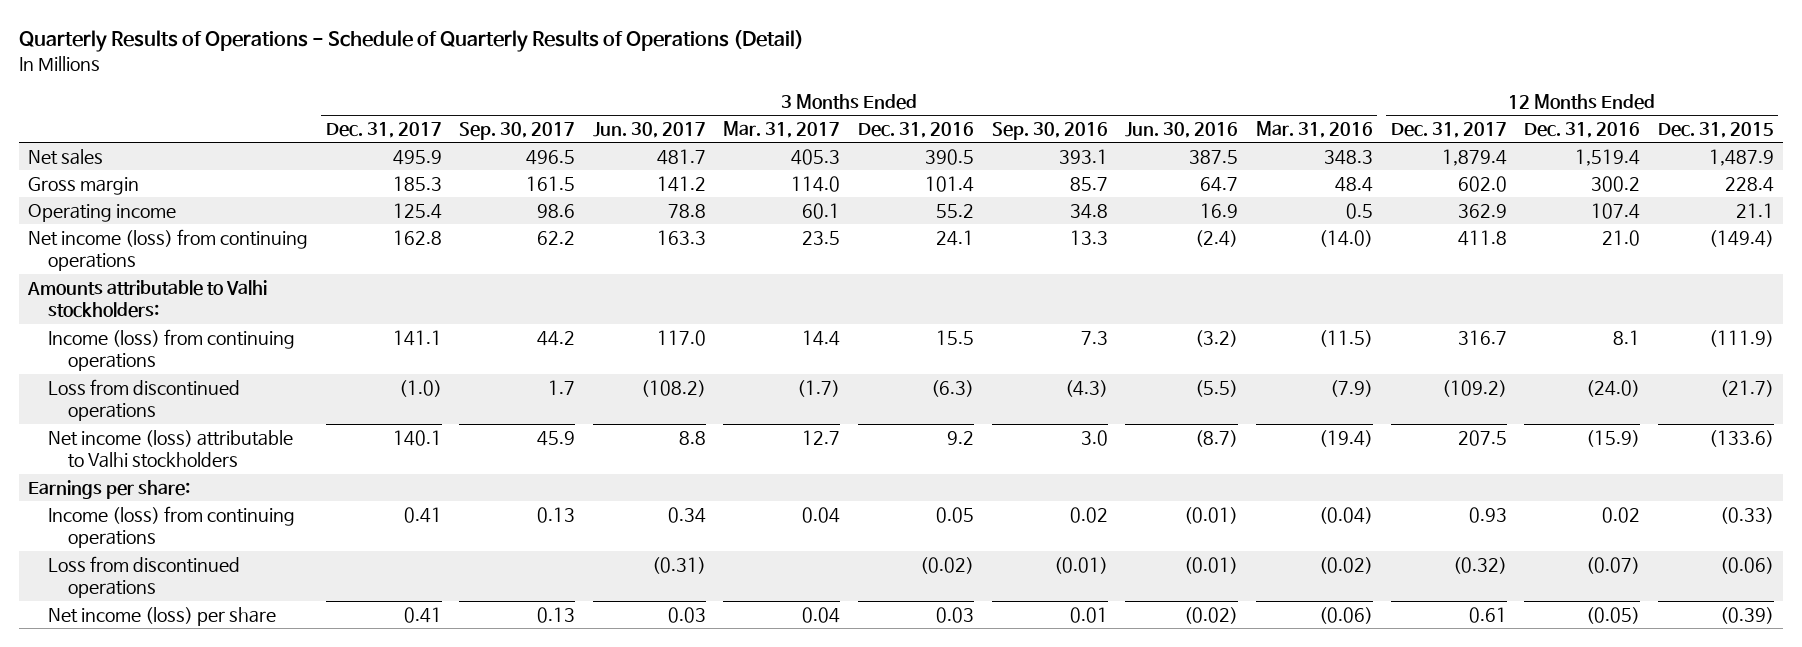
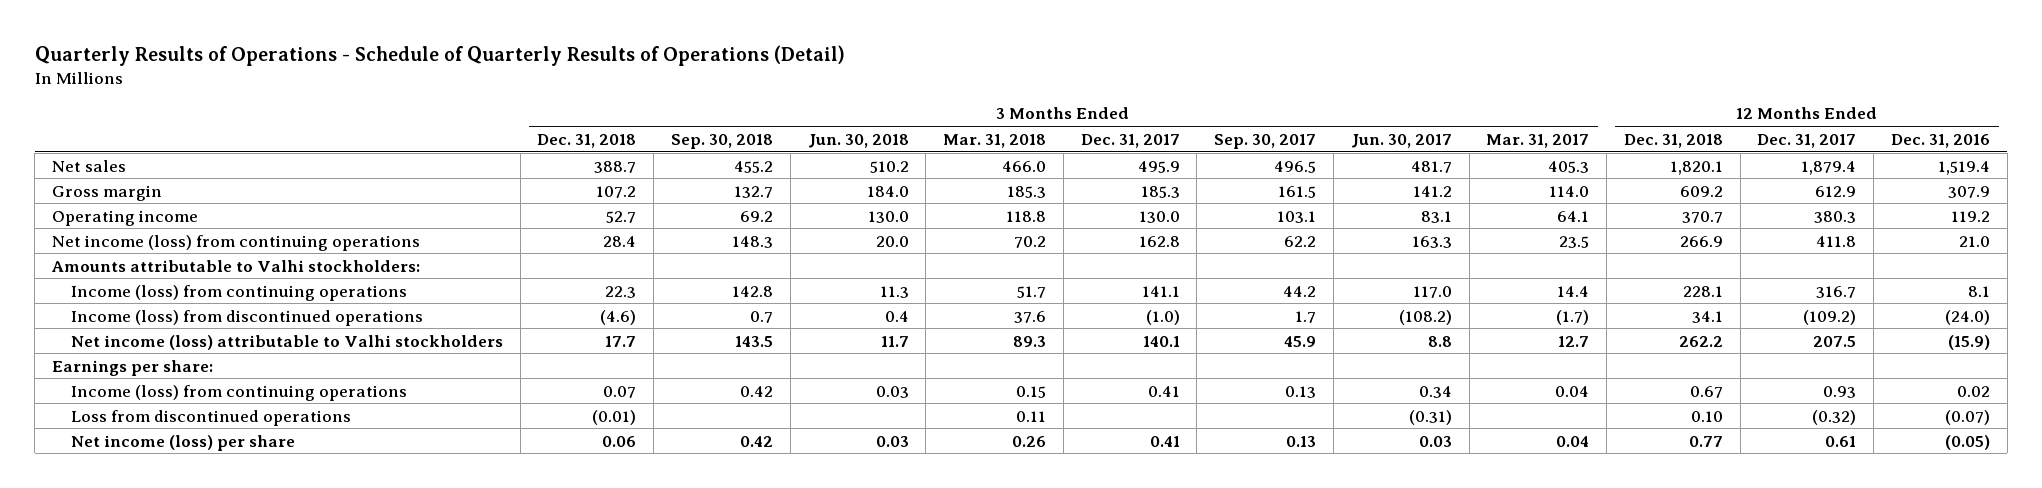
[858,122,975,139] Dec. 31, 2016 -> none
[991,122,1108,141] Sep. 30, 2016 -> none
[1125,122,1239,139] Jun. 30, 2016 -> none
[1256,121,1374,139] Mar. 31, 2016 -> none
[1657,122,1774,139] Dec. 31, 2015 -> none
none -> [537,133,637,148] Dec. 31, 2018
none -> [670,133,773,149] Sep. 30, 2018
none -> [807,133,909,148] Jun. 30, 2018
none -> [943,133,1047,148] Mar. 31, 2018
none -> [1623,133,1723,148] Dec. 31, 2018
[1457,176,1507,193] 602.0 -> [1815,185,1857,197] 612.9
[1591,176,1641,193] 300.2 -> [1947,185,1990,198] 307.9
[392,203,442,220] 125.4 -> [1138,210,1180,223] 130.0
[537,204,576,219] 98.6 -> [1277,210,1317,223] 103.1
[667,204,706,219] 78.8 -> [1420,210,1452,223] 83.1
[802,203,841,220] 60.1 -> [1557,210,1590,222] 64.1
[1457,204,1507,219] 362.9 -> [1814,210,1857,223] 380.3
[1591,203,1641,220] 107.4 -> [1950,210,1990,222] 119.2
[47,379,240,422] Loss from discontinued operations -> [70,309,423,326] Income (loss) from discontinued operations

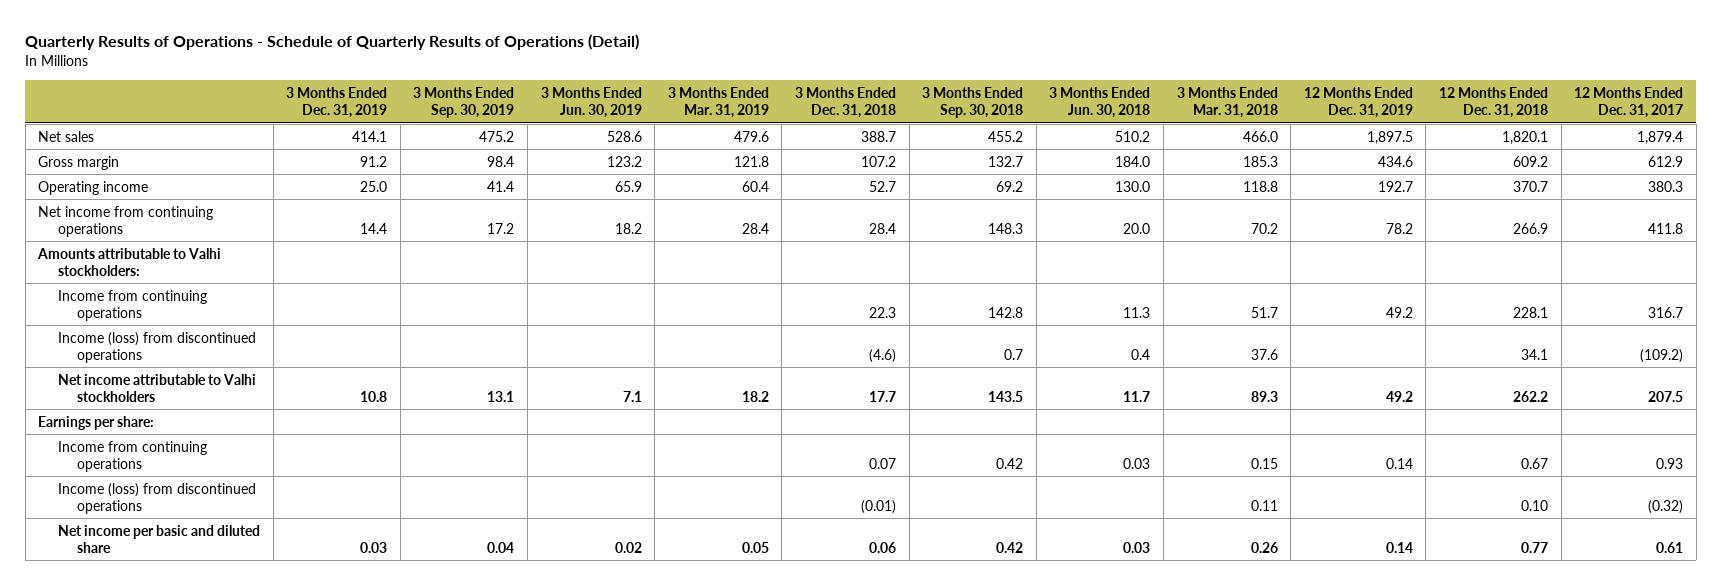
[1080,133,1180,148] Dec. 31, 2017 -> none
[1214,133,1317,149] Sep. 30, 2017 -> none
[1350,133,1452,148] Jun. 30, 2017 -> none
[1486,133,1590,148] Mar. 31, 2017 -> none
[1890,133,1990,148] Dec. 31, 2016 -> none
none -> [286,87,388,119] 3 Months Ended Dec. 31, 2019
none -> [413,87,515,119] 3 Months Ended Sep. 30, 2019
none -> [540,87,642,119] 3 Months Ended Jun. 30, 2019
none -> [667,87,769,119] 3 Months Ended Mar. 31, 2019
none -> [1303,87,1413,119] 12 Months Ended Dec. 31, 2019
[51,234,420,251] Net income (loss) from continuing operations -> [38,205,214,237] Net income from continuing operations
[70,284,407,301] Income (loss) from continuing operations -> [57,289,207,321] Income from continuing operations
[70,334,503,350] Net income (loss) attributable to Valhi stockholders -> [57,373,256,402] Net income attributable to Valhi stockholders
[70,384,407,401] Income (loss) from continuing operations -> [57,440,207,472] Income from continuing operations
[70,409,351,426] Loss from discontinued operations -> [57,482,256,514] Income (loss) from discontinued operations
[70,434,295,451] Net income (loss) per share -> [57,524,260,553] Net income per basic and diluted share

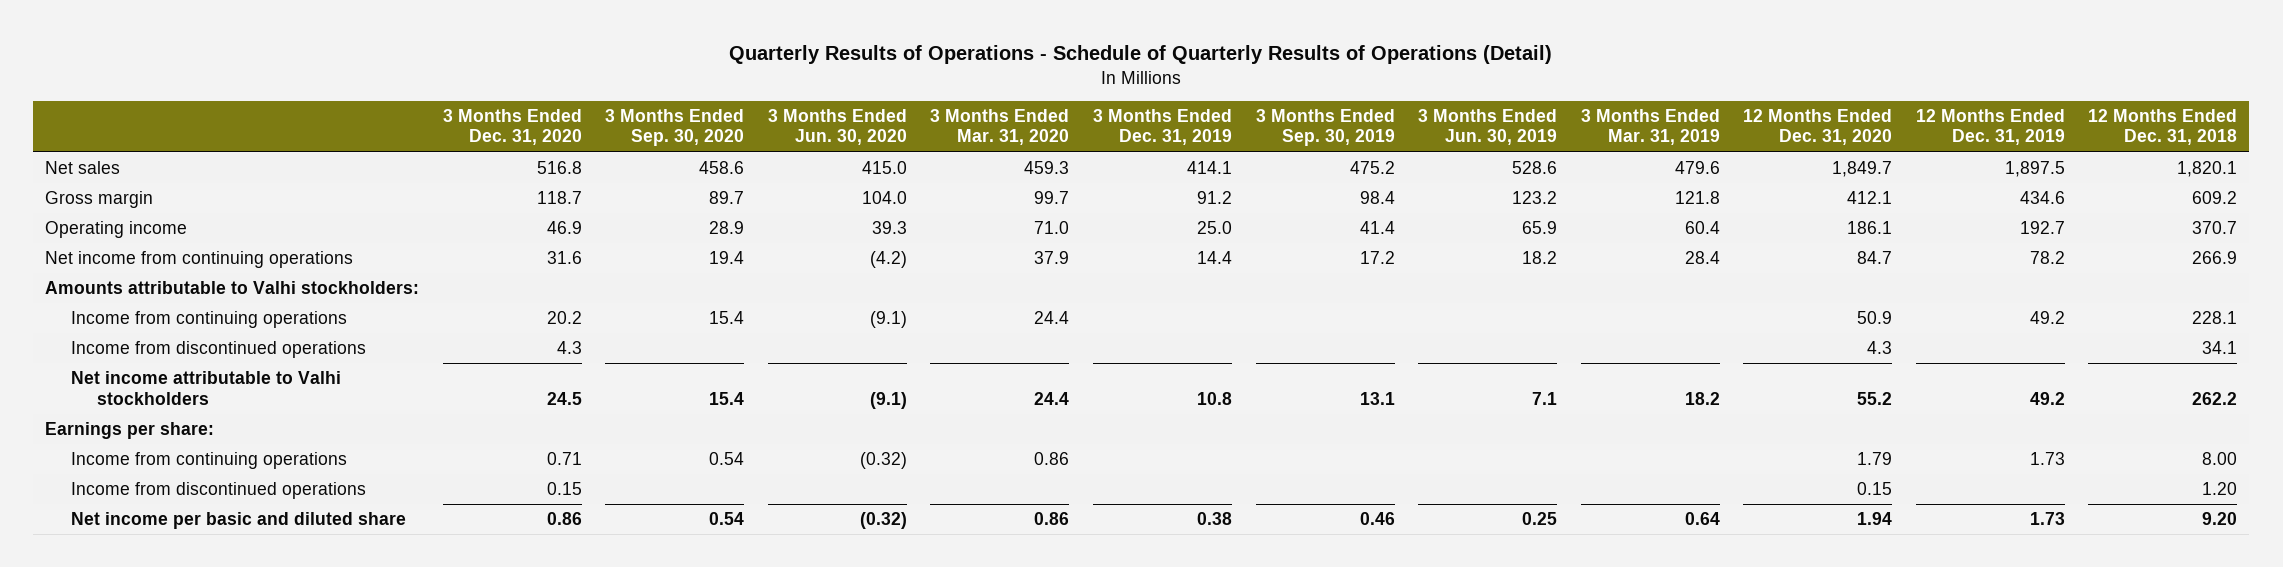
[795,87,897,119] 3 Months Ended Dec. 31, 2018 -> none
[922,87,1024,119] 3 Months Ended Sep. 30, 2018 -> none
[1049,87,1151,119] 3 Months Ended Jun. 30, 2018 -> none
[1176,87,1278,119] 3 Months Ended Mar. 31, 2018 -> none
[1574,87,1684,119] 12 Months Ended Dec. 31, 2017 -> none
none -> [442,109,582,146] 3 Months Ended Dec. 31, 2020
none -> [605,109,745,147] 3 Months Ended Sep. 30, 2020
none -> [767,109,907,146] 3 Months Ended Jun. 30, 2020
none -> [930,109,1070,146] 3 Months Ended Mar. 31, 2020
none -> [1743,109,1893,146] 12 Months Ended Dec. 31, 2020
[57,331,256,363] Income (loss) from discontinued operations -> [71,341,367,359] Income from discontinued operations
[1385,457,1413,469] 0.14 -> [2029,452,2065,466] 1.73
[1521,457,1549,469] 0.67 -> [2202,452,2238,466] 8.00
[57,482,256,514] Income (loss) from discontinued operations -> [71,482,367,500] Income from discontinued operations
[1521,499,1549,511] 0.10 -> [2202,482,2238,496] 1.20
[360,541,388,553] 0.03 -> [1197,512,1233,526] 0.38
[487,541,515,553] 0.04 -> [1359,512,1395,526] 0.46
[614,541,642,553] 0.02 -> [1522,512,1558,526] 0.25
[741,541,769,553] 0.05 -> [1684,512,1720,526] 0.64
[1385,541,1413,553] 0.14 -> [2029,512,2065,526] 1.73
[1521,541,1549,553] 0.77 -> [2202,512,2238,526] 9.20

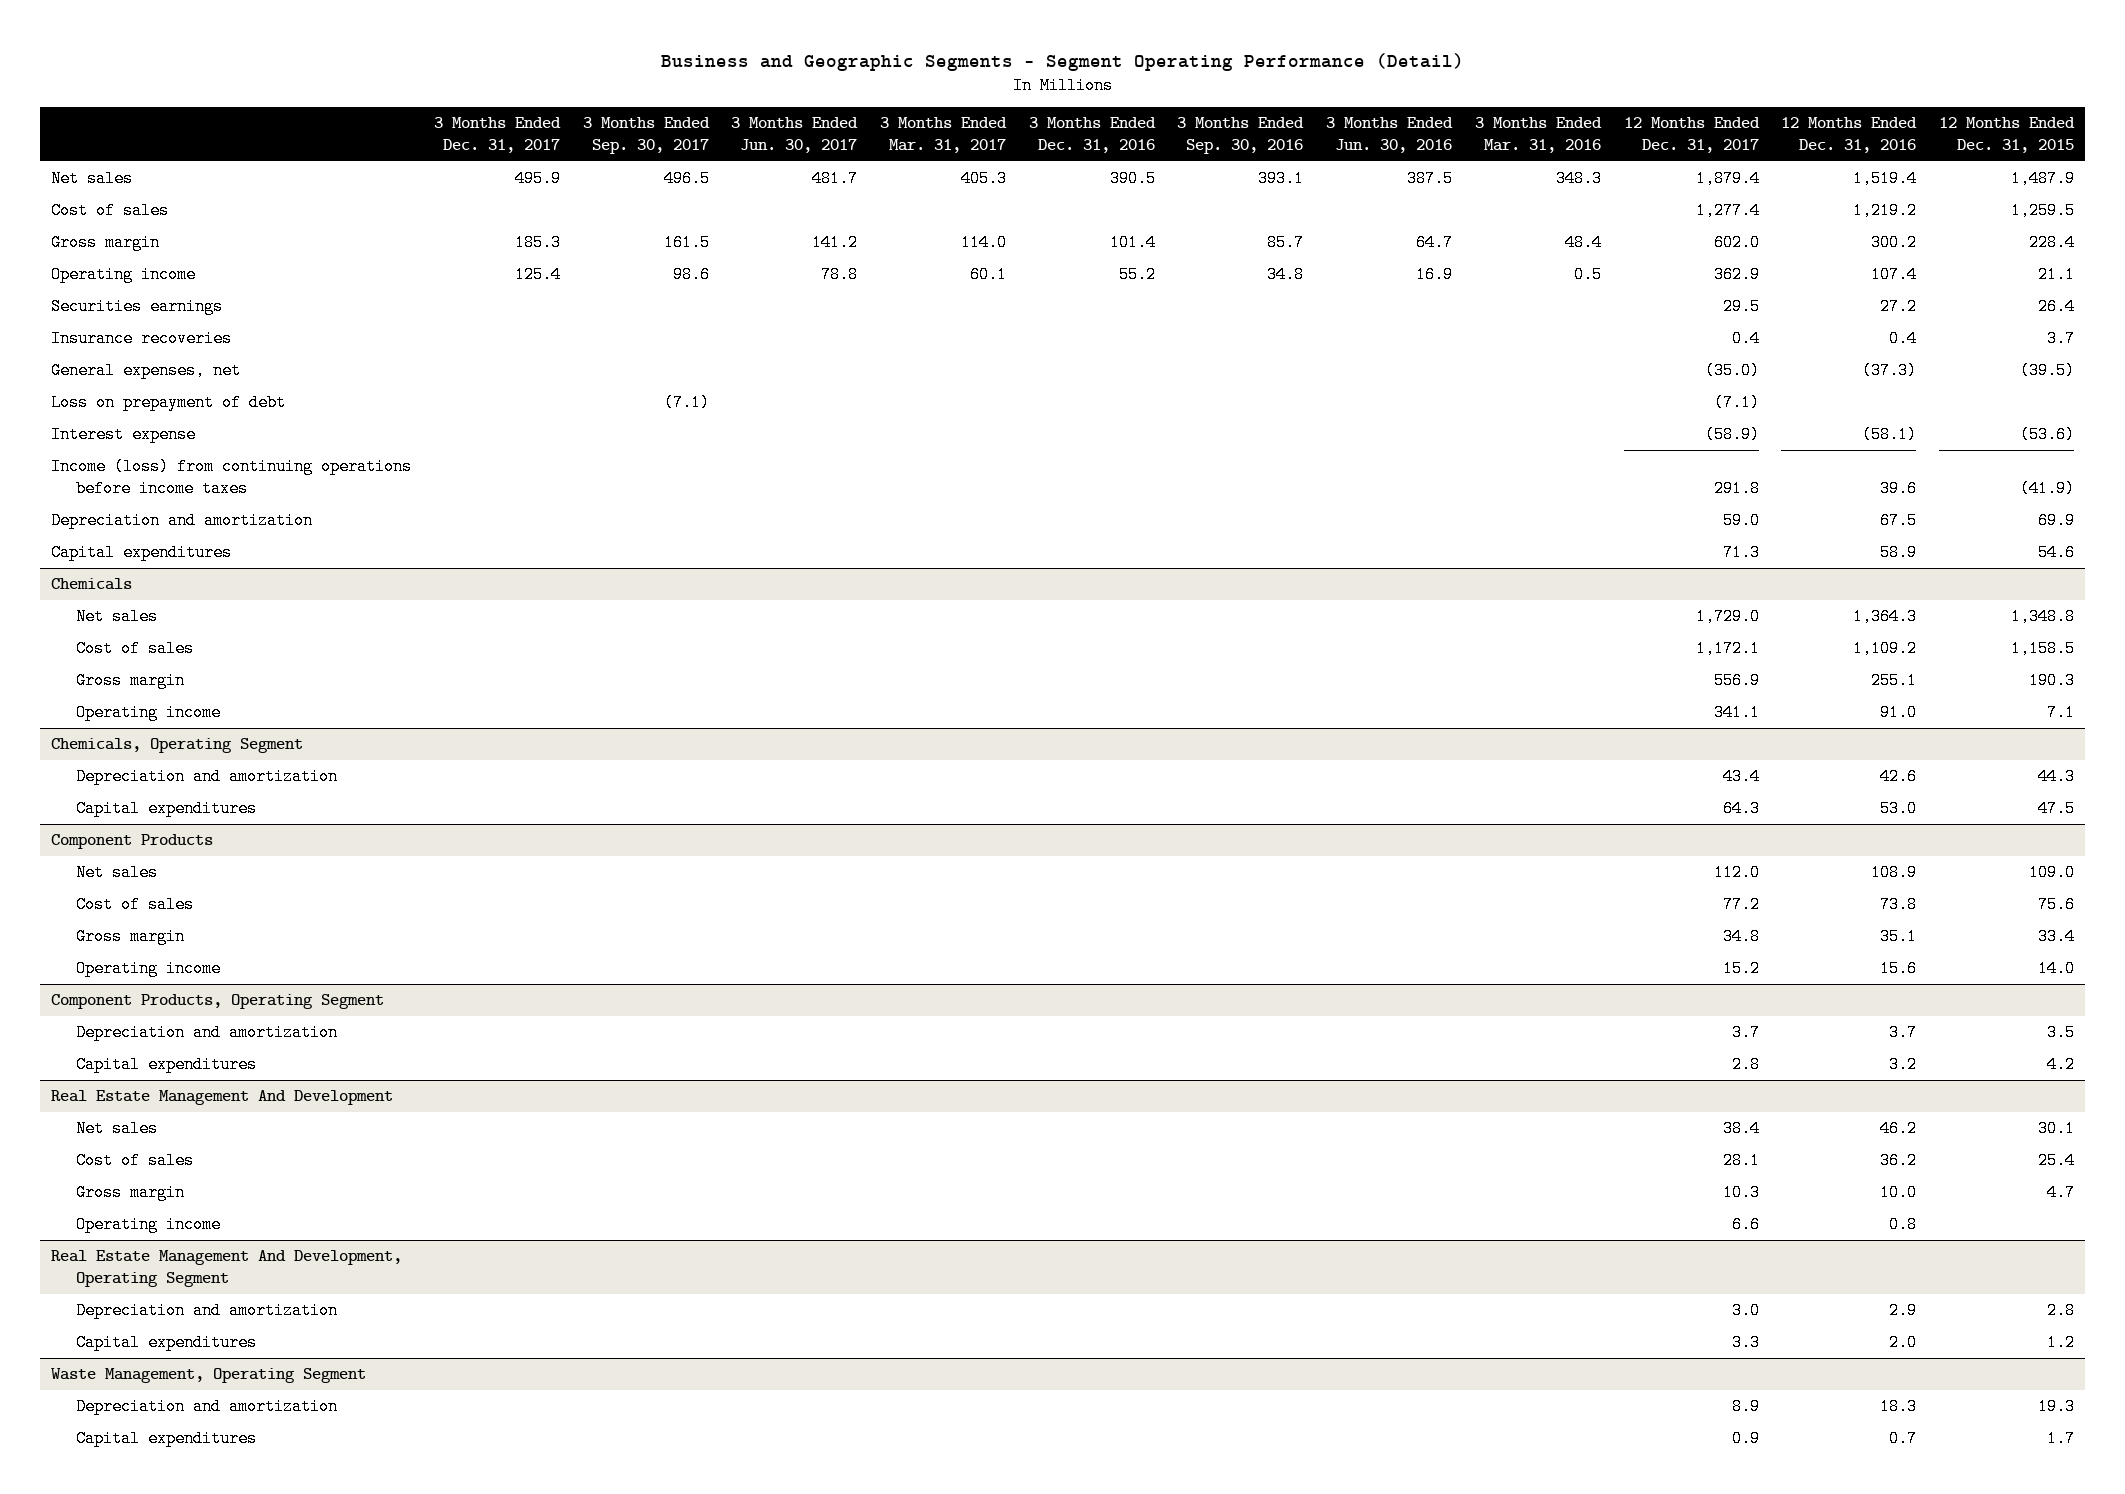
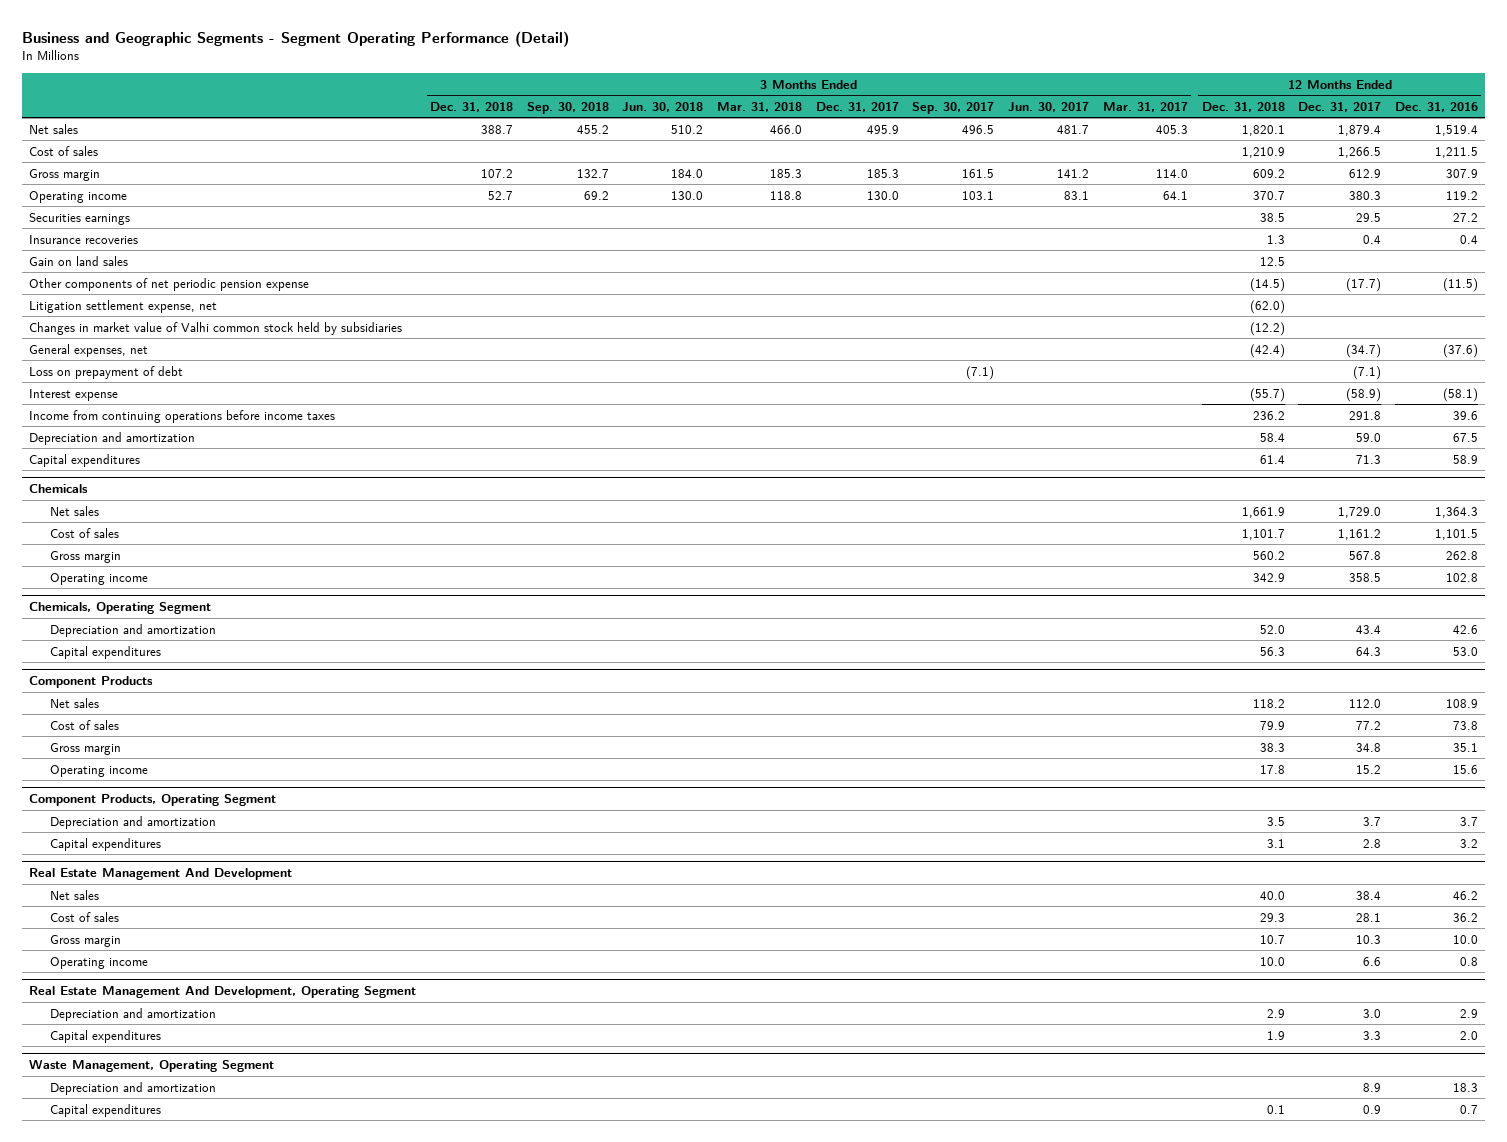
[1028,117,1156,154] 3 Months Ended Dec. 31, 2016 -> none
[1177,117,1305,155] 3 Months Ended Sep. 30, 2016 -> none
[1326,117,1454,154] 3 Months Ended Jun. 30, 2016 -> none
[1474,117,1602,154] 3 Months Ended Mar. 31, 2016 -> none
[1938,117,2075,154] 12 Months Ended Dec. 31, 2015 -> none
none -> [430,101,514,112] Dec. 31, 2018
none -> [526,101,609,114] Sep. 30, 2018
none -> [622,101,704,112] Jun. 30, 2018
none -> [717,101,803,112] Mar. 31, 2018
none -> [1201,101,1285,112] Dec. 31, 2018
[1695,202,1760,220] 1,277.4 -> [1338,146,1382,158] 1,266.5
[1853,202,1918,220] 1,219.2 -> [1434,146,1478,158] 1,211.5
[1713,234,1760,252] 602.0 -> [1349,168,1382,178] 612.9
[1871,234,1918,252] 300.2 -> [1445,168,1478,178] 307.9
[514,266,561,284] 125.4 -> [866,190,899,200] 130.0
[672,266,710,284] 98.6 -> [962,190,995,200] 103.1
[821,266,859,284] 78.8 -> [1064,190,1090,200] 83.1
[969,266,1007,284] 60.1 -> [1162,190,1188,200] 64.1
[1713,266,1760,284] 362.9 -> [1349,190,1382,200] 380.3
[1871,266,1918,284] 107.4 -> [1445,190,1478,200] 119.2
none -> [29,255,129,266] Gain on land sales
none -> [29,277,310,291] Other components of net periodic pension expense
none -> [29,299,218,313] Litigation settlement expense, net
none -> [29,321,403,335] Changes in market value of Valhi common stock held by subsidiaries
[1704,362,1760,380] (35.0) -> [1346,343,1382,358] (34.7)
[1862,362,1918,380] (37.3) -> [1442,343,1478,358] (37.6)
[51,458,413,498] Income (loss) from continuing operations before income taxes -> [29,409,336,423] Income from continuing operations before income taxes
[1695,640,1760,658] 1,172.1 -> [1338,528,1382,540] 1,161.2
[1853,640,1918,658] 1,109.2 -> [1434,528,1478,540] 1,101.5
[1713,672,1760,690] 556.9 -> [1349,550,1382,560] 567.8
[1871,672,1918,690] 255.1 -> [1445,550,1478,560] 262.8
[1713,704,1760,722] 341.1 -> [1349,572,1382,582] 358.5
[1880,704,1918,722] 91.0 -> [1445,572,1478,582] 102.8

